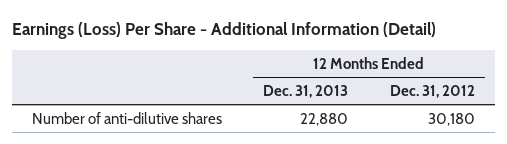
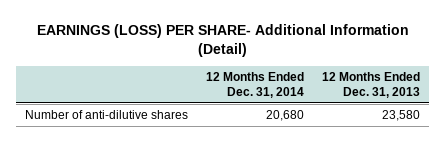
[11,21,436,39] Earnings (Loss) Per Share - Additional Information (Detail) -> [36,24,409,57] EARNINGS (LOSS) PER SHARE- Additional Information (Detail)
[389,85,475,99] Dec. 31, 2012 -> none
none -> [206,72,305,98] 12 Months Ended Dec. 31, 2014
[300,112,349,126] 22,880 -> [382,110,421,122] 23,580

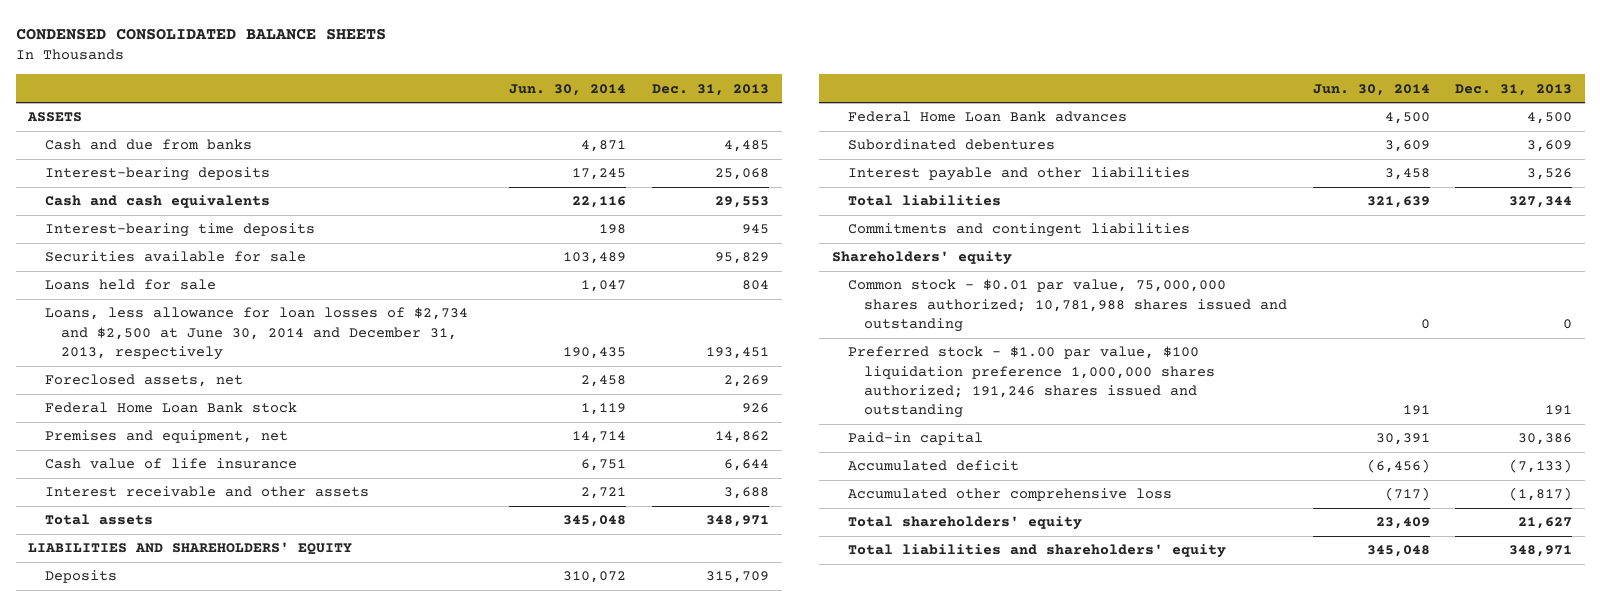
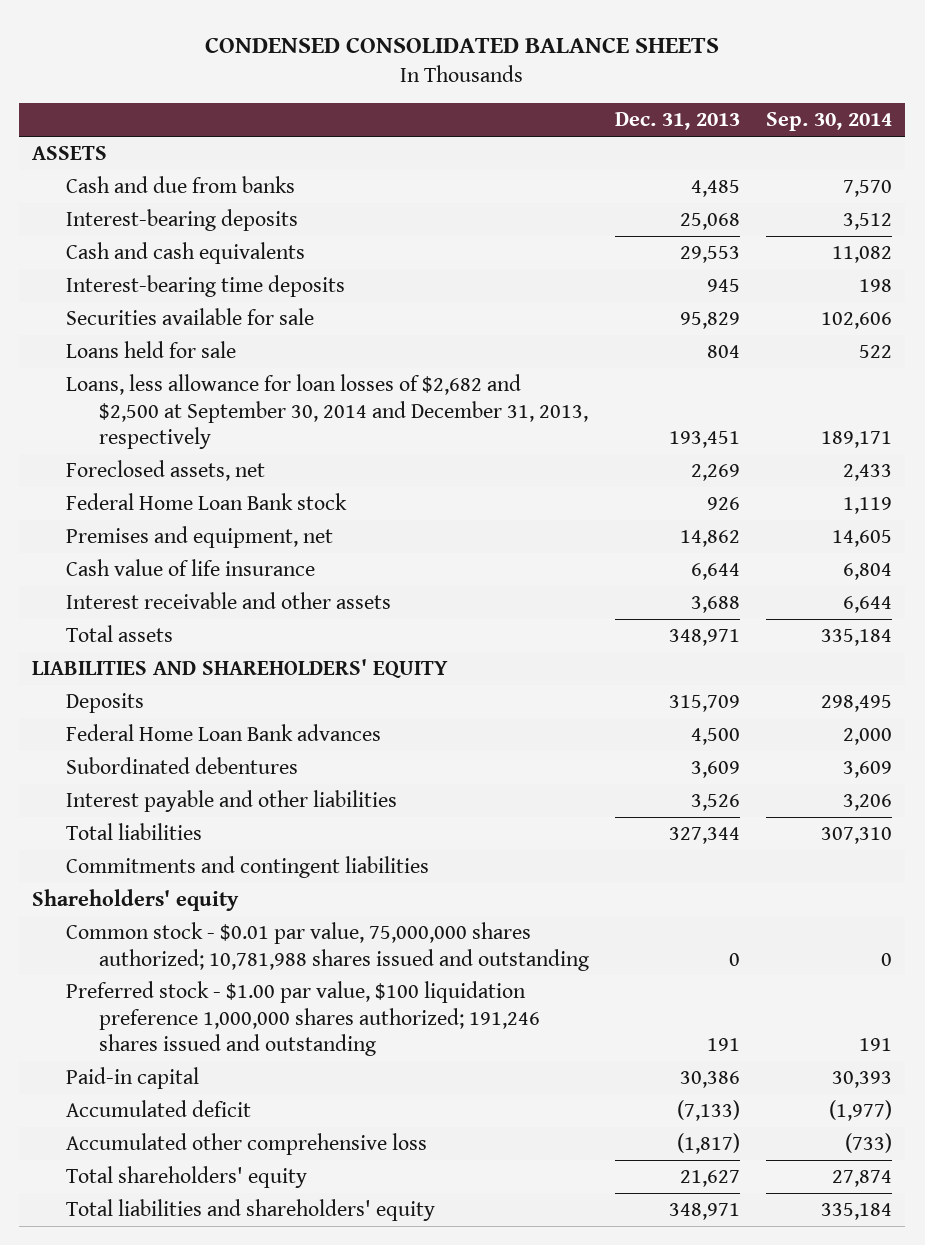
[509,83,627,96] Jun. 30, 2014 -> none
none -> [766,112,893,132] Sep. 30, 2014
[44,307,468,360] Loans, less allowance for loan losses of $2,734 and $2,500 at June 30, 2014 and December 31, 2013, respectively -> [65,374,589,449] Loans, less allowance for loan losses of $2,682 and $2,500 at September 30, 2014 and December 31, 2013, respectively

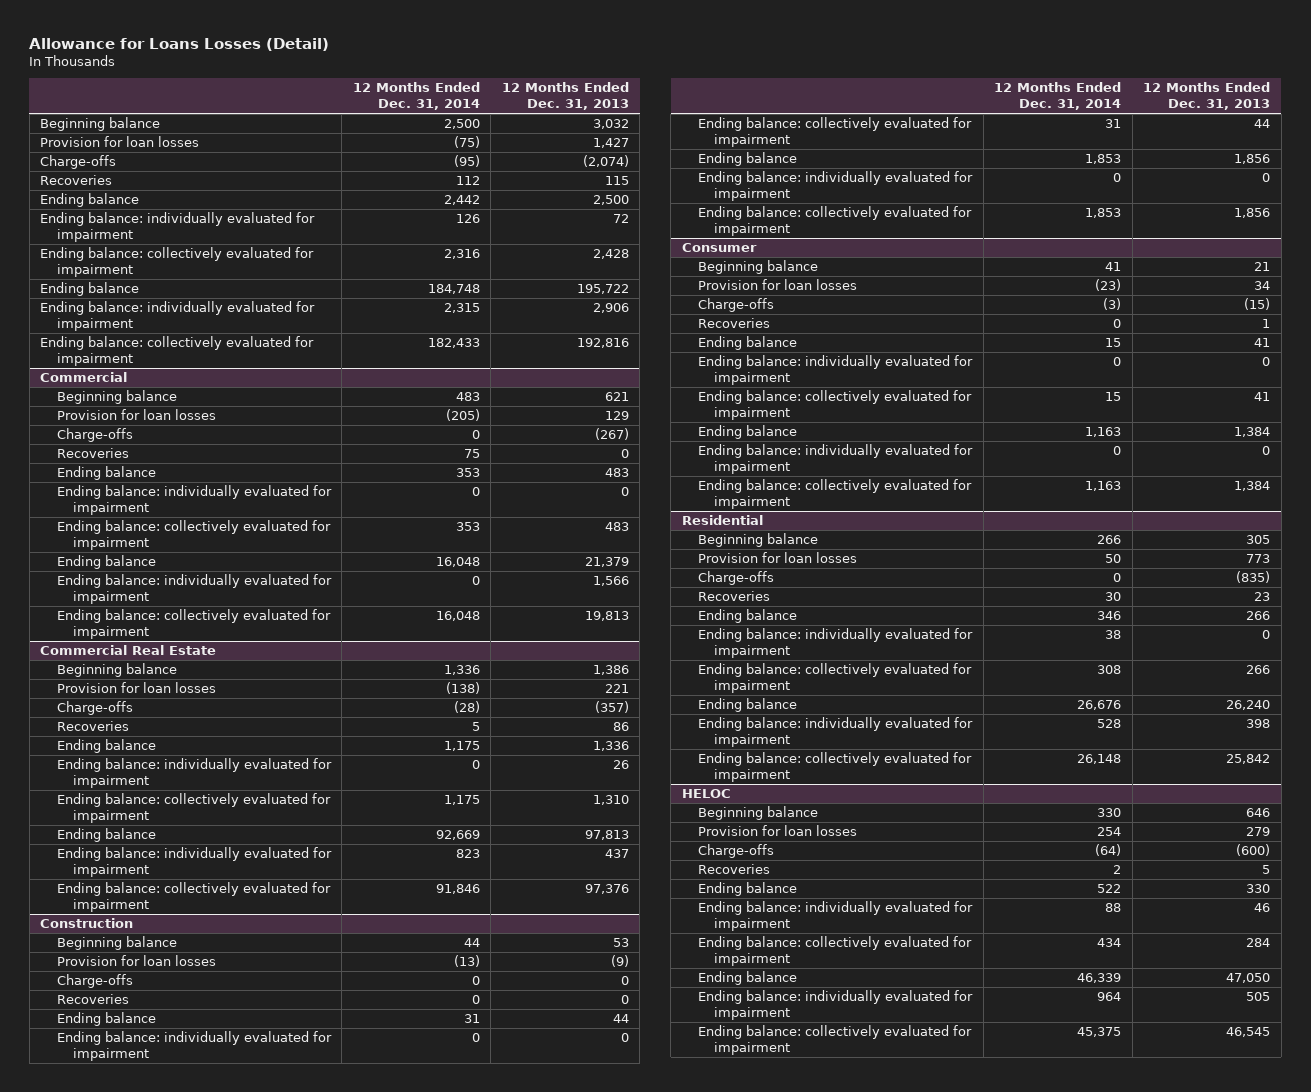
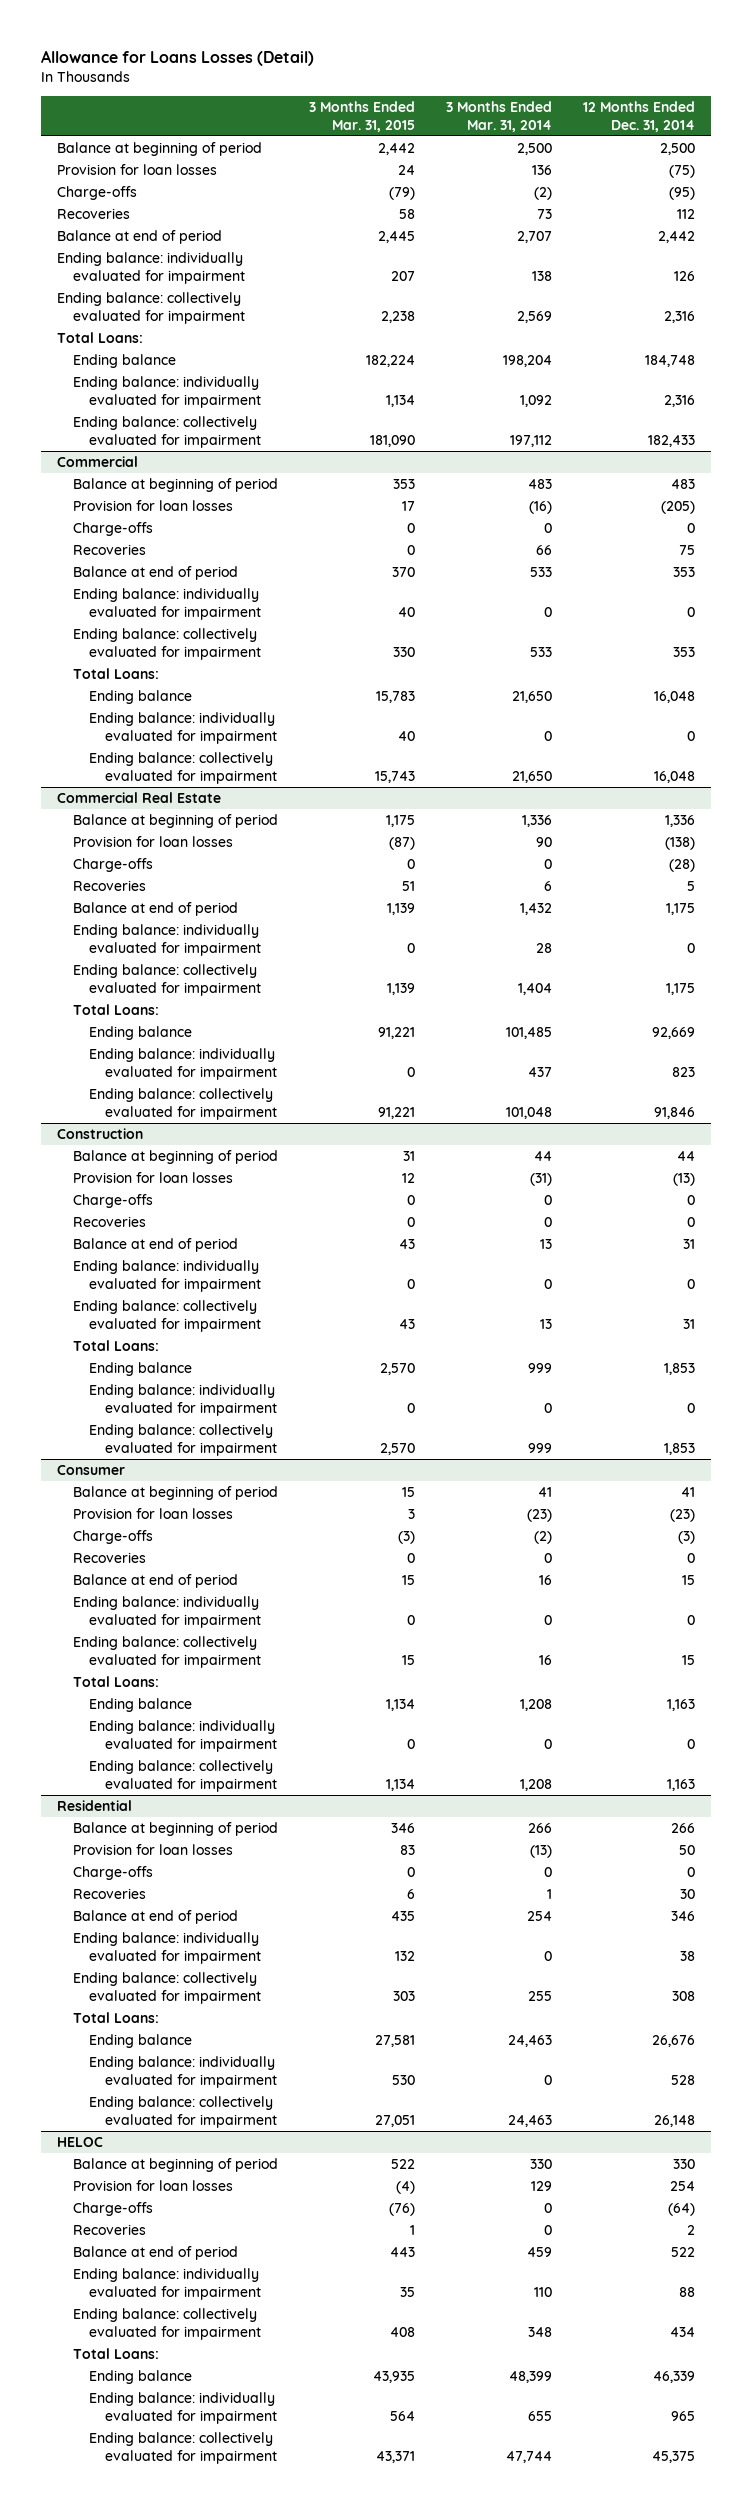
[501,82,629,111] 12 Months Ended Dec. 31, 2013 -> none
none -> [309,100,416,132] 3 Months Ended Mar. 31, 2015
none -> [446,100,553,132] 3 Months Ended Mar. 31, 2014
[40,117,161,132] Beginning balance -> [56,142,262,157] Balance at beginning of period
[40,193,140,208] Ending balance -> [56,230,222,245] Balance at end of period
none -> [56,332,143,344] Total Loans:
[443,303,480,314] 2,315 -> [664,395,696,408] 2,316
[56,390,177,405] Beginning balance -> [73,478,279,493] Balance at beginning of period
[56,466,156,481] Ending balance -> [73,566,239,581] Balance at end of period
none -> [73,668,160,680] Total Loans:
[56,663,177,678] Beginning balance -> [73,814,279,829] Balance at beginning of period
[56,739,156,754] Ending balance -> [73,902,239,917] Balance at end of period
none -> [73,1004,160,1016] Total Loans:
[56,936,177,951] Beginning balance -> [73,1150,279,1165] Balance at beginning of period
[56,1012,156,1027] Ending balance -> [73,1238,239,1253] Balance at end of period
none -> [73,1340,160,1352] Total Loans:
[698,260,819,275] Beginning balance -> [73,1486,279,1501] Balance at beginning of period
[698,336,798,351] Ending balance -> [73,1574,239,1589] Balance at end of period
none -> [73,1676,160,1688] Total Loans:
[698,533,819,548] Beginning balance -> [73,1822,279,1837] Balance at beginning of period
[698,609,798,624] Ending balance -> [73,1910,239,1925] Balance at end of period
none -> [73,2012,160,2024] Total Loans:
[698,806,819,821] Beginning balance -> [73,2158,279,2173] Balance at beginning of period
[698,882,798,897] Ending balance -> [73,2246,239,2261] Balance at end of period
none -> [73,2348,160,2360] Total Loans:
[1097,992,1122,1002] 964 -> [671,2411,696,2422] 965

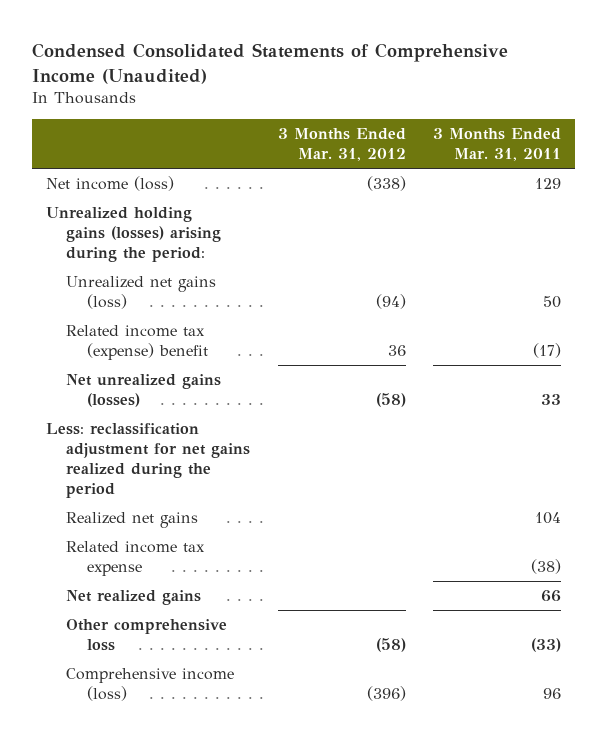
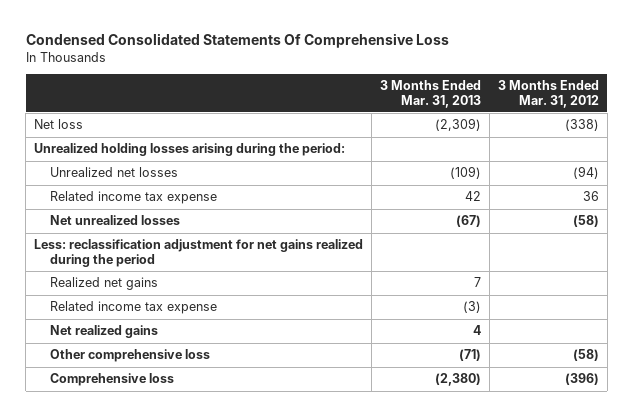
[32,42,509,84] Condensed Consolidated Statements of Comprehensive Income (Unaudited) -> [25,32,449,48] Condensed Consolidated Statements Of Comprehensive Loss
[433,128,562,161] 3 Months Ended Mar. 31, 2011 -> none
none -> [380,80,482,108] 3 Months Ended Mar. 31, 2013
[45,176,174,192] Net income (loss) -> [34,119,84,130] Net loss
[45,207,222,262] Unrealized holding gains (losses) arising during the period: -> [34,143,346,157] Unrealized holding losses arising during the period:
[66,276,217,309] Unrealized net gains (loss) -> [49,167,178,178] Unrealized net losses
[66,325,208,360] Related income tax (expense) benefit -> [49,191,217,205] Related income tax expense
[66,374,222,407] Net unrealized gains (losses) -> [49,215,180,226] Net unrealized losses
[66,668,235,701] Comprehensive income (loss) -> [49,373,174,387] Comprehensive loss

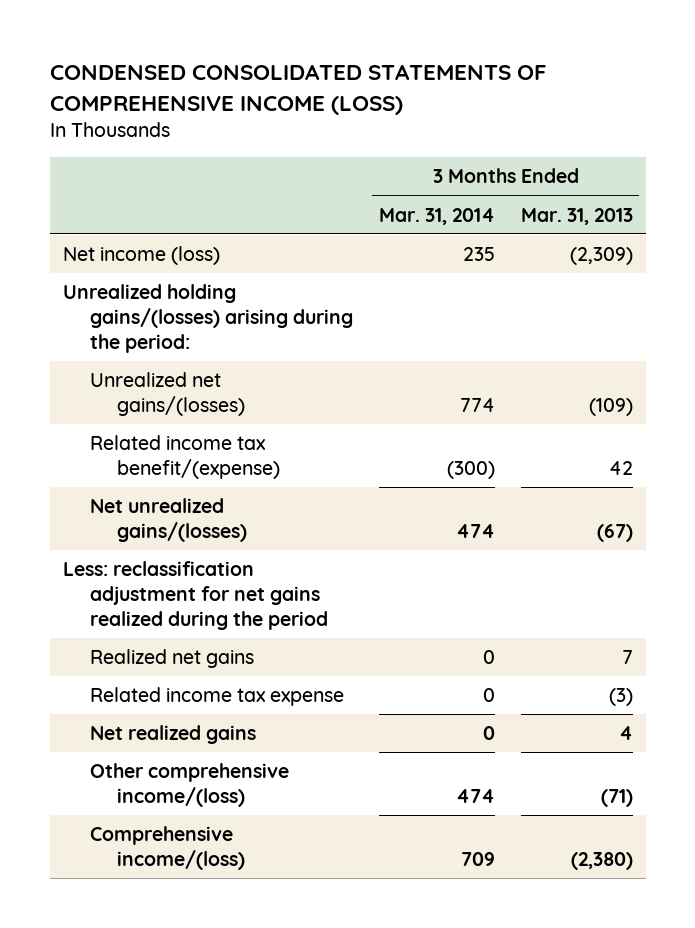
[25,32,449,48] Condensed Consolidated Statements Of Comprehensive Loss -> [49,64,547,115] CONDENSED CONSOLIDATED STATEMENTS OF COMPREHENSIVE INCOME (LOSS)
[497,80,599,108] 3 Months Ended Mar. 31, 2012 -> none
none -> [378,207,495,225] Mar. 31, 2014
[34,119,84,130] Net loss -> [62,246,220,266] Net income (loss)
[34,143,346,157] Unrealized holding losses arising during the period: -> [62,284,353,353] Unrealized holding gains/(losses) arising during the period:
[49,167,178,178] Unrealized net losses -> [89,372,245,416] Unrealized net gains/(losses)
[49,191,217,205] Related income tax expense -> [89,435,280,479] Related income tax benefit/(expense)
[49,215,180,226] Net unrealized losses -> [89,498,247,542] Net unrealized gains/(losses)
[49,349,210,363] Other comprehensive loss -> [89,763,289,807] Other comprehensive income/(loss)
[49,373,174,387] Comprehensive loss -> [89,826,245,870] Comprehensive income/(loss)

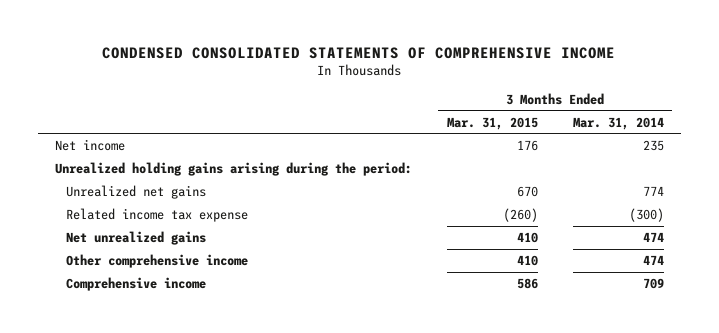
[49,64,547,115] CONDENSED CONSOLIDATED STATEMENTS OF COMPREHENSIVE INCOME (LOSS) -> [102,46,616,59] CONDENSED CONSOLIDATED STATEMENTS OF COMPREHENSIVE INCOME
[520,207,633,225] Mar. 31, 2013 -> none
none -> [446,116,538,130] Mar. 31, 2015
[62,561,328,630] Less: reclassification adjustment for net gains realized during the period -> none
[89,649,254,669] Realized net gains -> none
[89,687,344,707] Related income tax expense -> none
[89,725,256,745] Net realized gains -> none
[62,246,220,266] Net income (loss) -> [55,138,126,151] Net income
[62,284,353,353] Unrealized holding gains/(losses) arising during the period: -> [55,161,413,176] Unrealized holding gains arising during the period:
[89,372,245,416] Unrealized net gains/(losses) -> [65,184,206,199] Unrealized net gains
[89,435,280,479] Related income tax benefit/(expense) -> [65,207,248,222] Related income tax expense
[89,498,247,542] Net unrealized gains/(losses) -> [65,230,206,245] Net unrealized gains
[89,763,289,807] Other comprehensive income/(loss) -> [65,253,248,268] Other comprehensive income
[89,826,245,870] Comprehensive income/(loss) -> [65,276,206,291] Comprehensive income

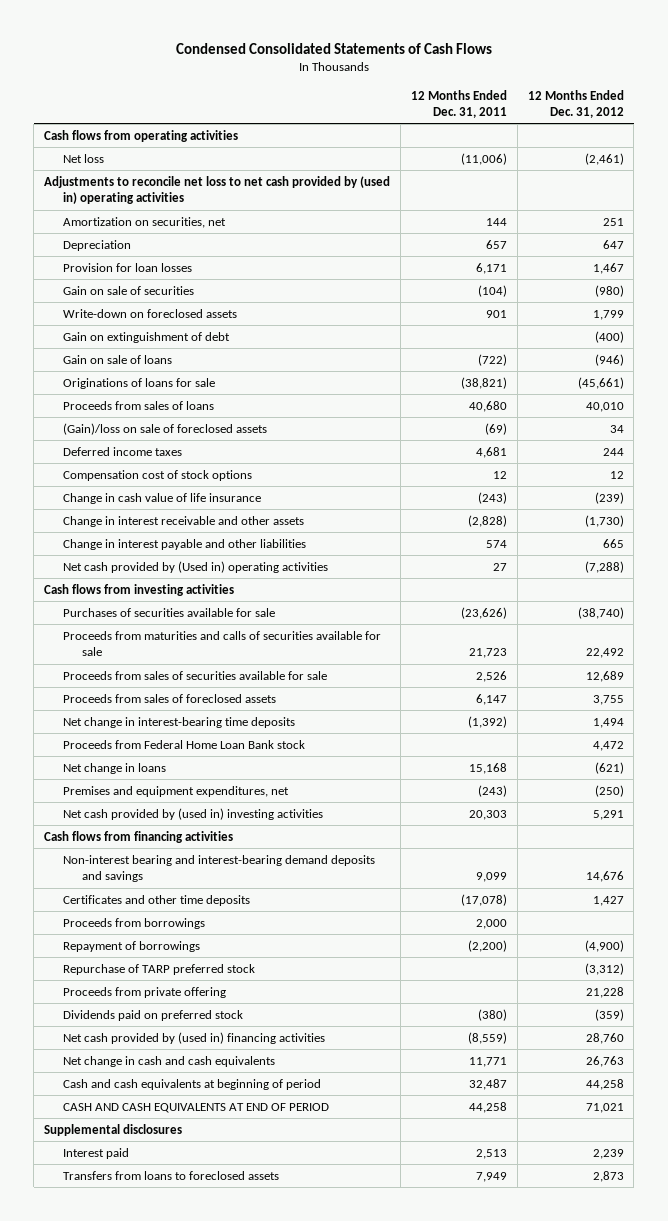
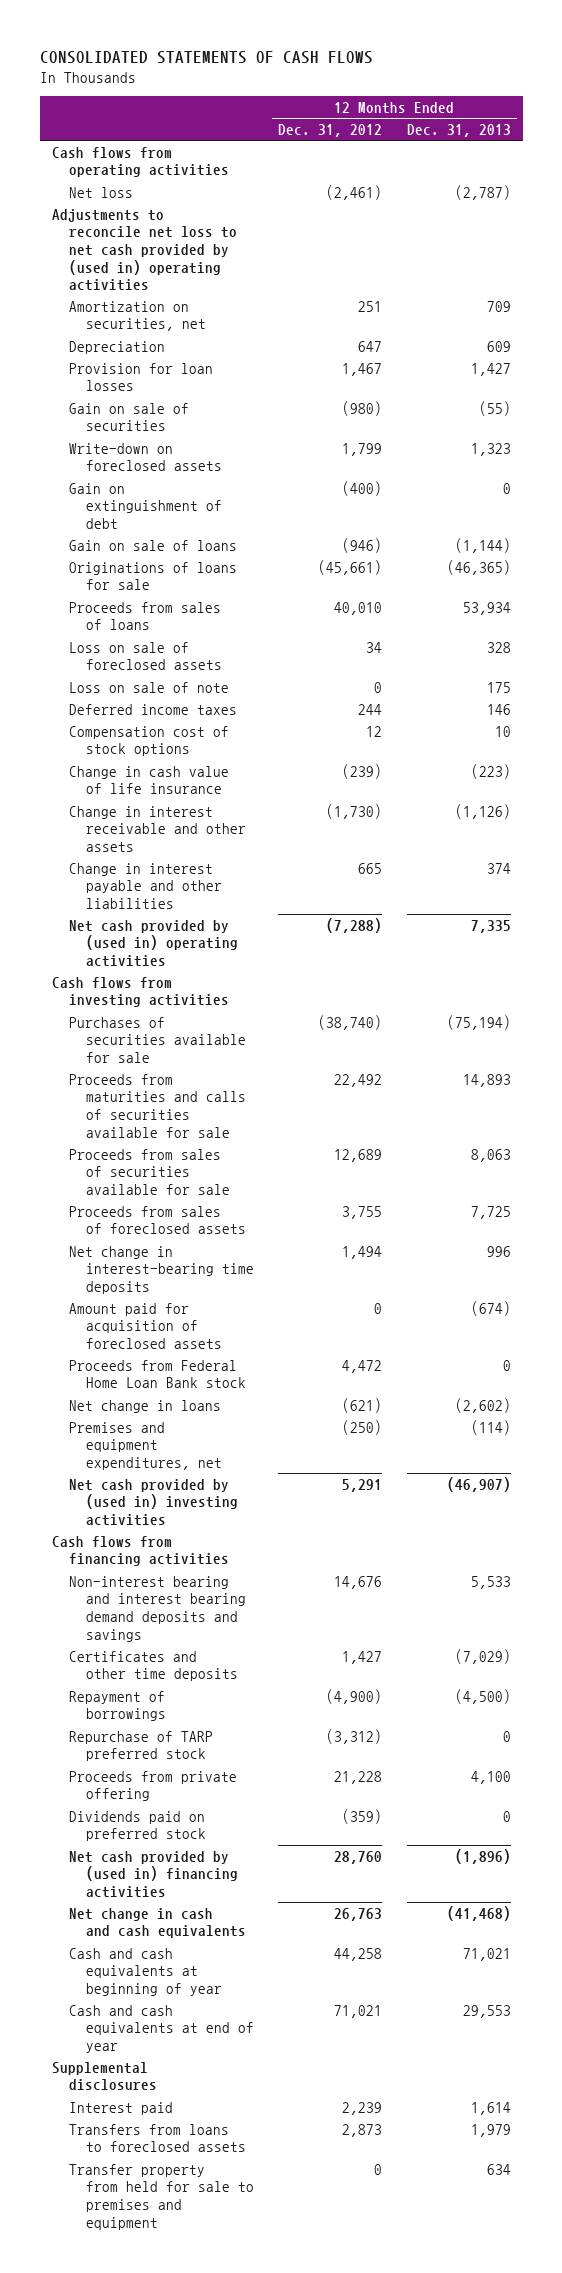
[175,42,492,54] Condensed Consolidated Statements of Cash Flows -> [39,51,373,65] CONSOLIDATED STATEMENTS OF CASH FLOWS
[410,89,507,119] 12 Months Ended Dec. 31, 2011 -> none
none -> [406,123,511,137] Dec. 31, 2013
none -> [68,641,222,671] Loss on sale of foreclosed assets
[63,422,268,435] (Gain)/loss on sale of foreclosed assets -> [68,681,229,693] Loss on sale of note
[609,424,624,433] 34 -> [374,681,383,693] 0
[63,560,329,573] Net cash provided by (Used in) operating activities -> [68,919,238,967] Net cash provided by (used in) operating activities
none -> [68,1302,222,1349] Amount paid for acquisition of foreclosed assets
[63,854,376,883] Non-interest bearing and interest-bearing demand deposits and savings -> [68,1575,246,1642] Non-interest bearing and interest bearing demand deposits and savings
[63,917,206,929] Proceeds from borrowings -> none
[63,1078,322,1090] Cash and cash equivalents at beginning of period -> [68,1947,222,1996] Cash and cash equivalents at beginning of year
[63,1102,330,1113] CASH AND CASH EQUIVALENTS AT END OF PERIOD -> [68,2004,254,2053] Cash and cash equivalents at end of year
none -> [68,2163,254,2230] Transfer property from held for sale to premises and equipment

